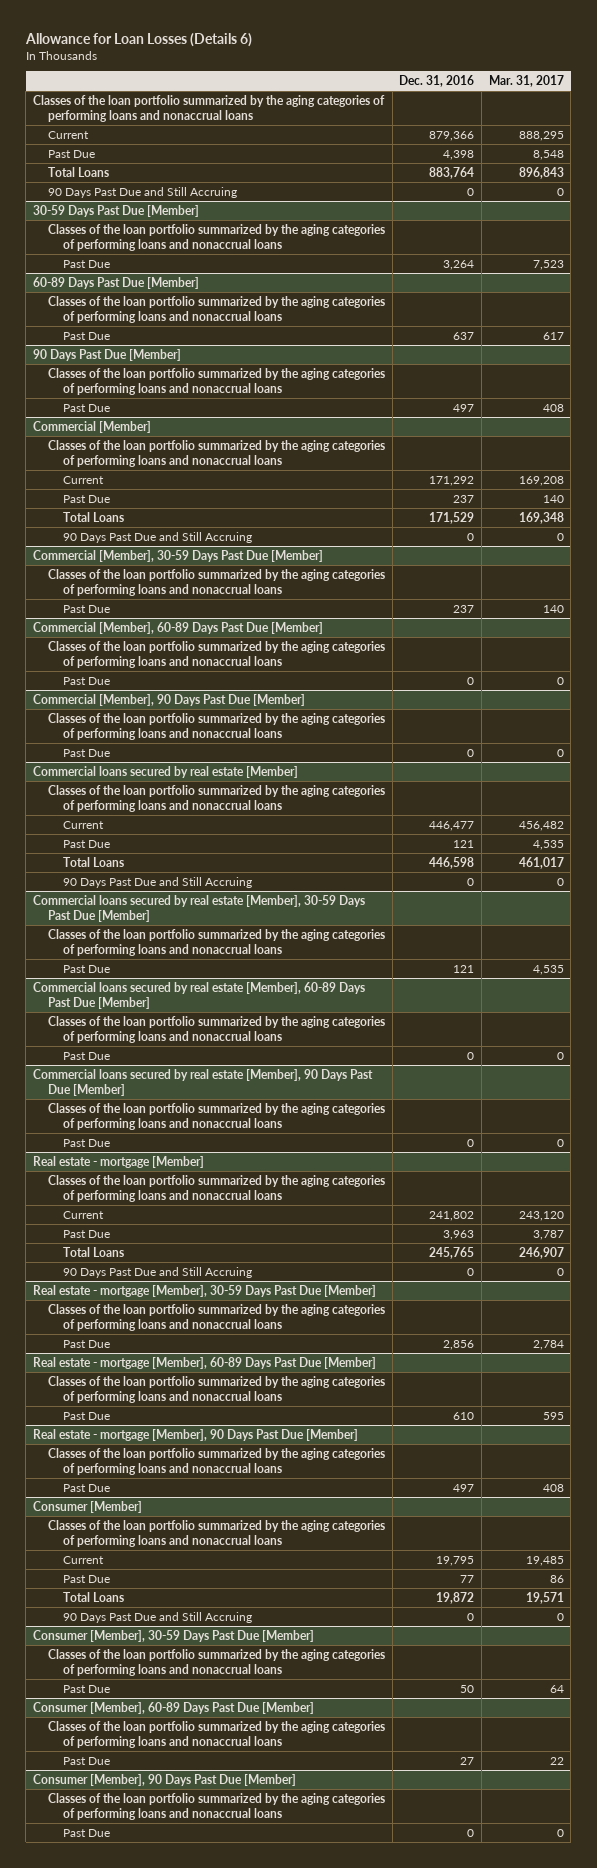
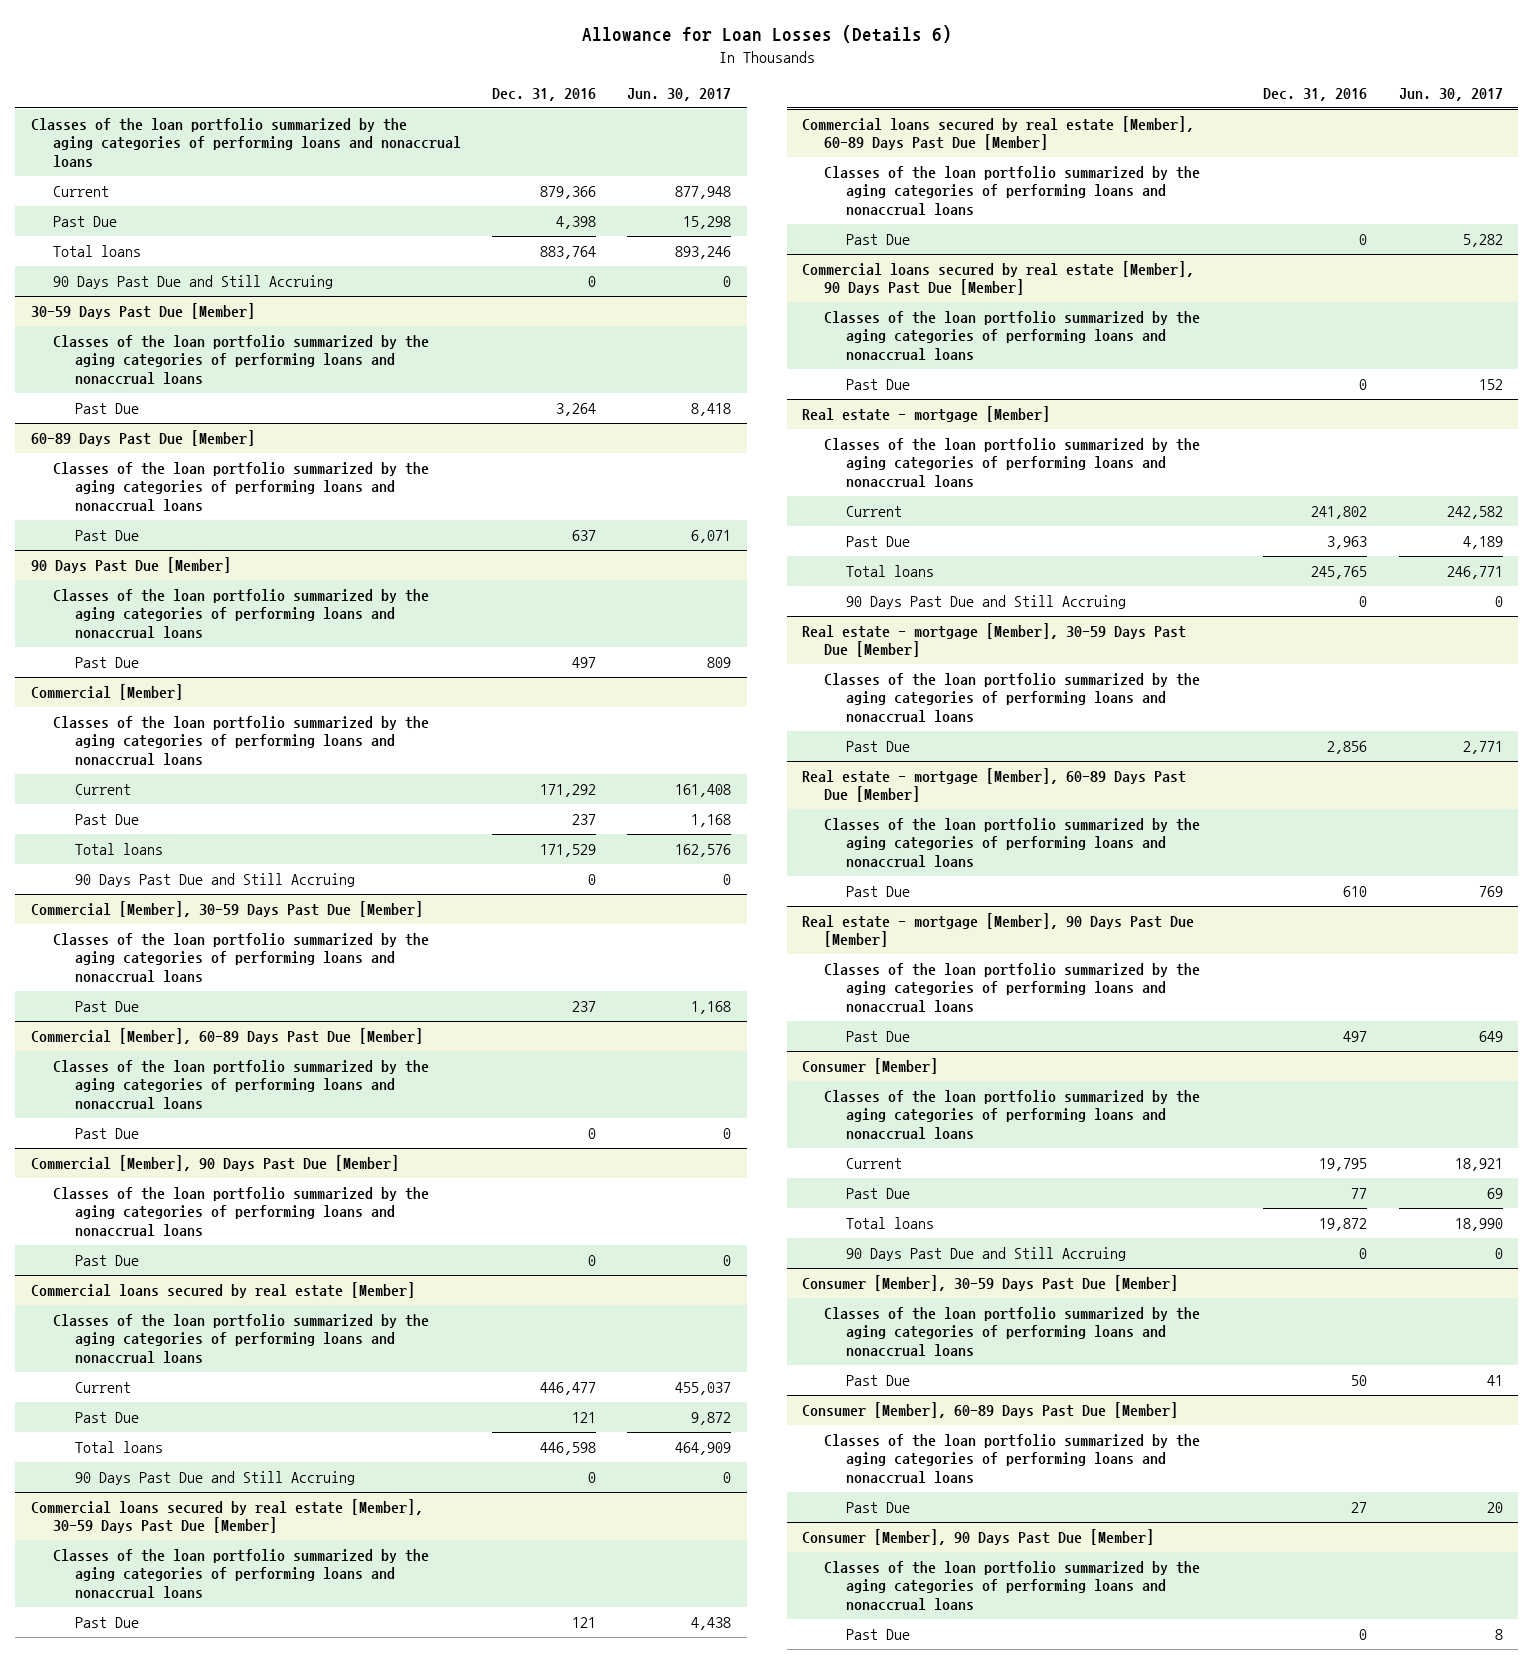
[488,75,564,88] Mar. 31, 2017 -> none
none -> [627,87,732,101] Jun. 30, 2017
[48,166,110,177] Total Loans -> [53,245,142,258] Total loans
[63,511,125,522] Total Loans -> [75,843,164,856] Total loans
[63,856,125,867] Total Loans -> [75,1441,164,1454] Total loans
[63,1246,125,1257] Total Loans -> [846,565,935,578] Total loans
[63,1591,125,1602] Total Loans -> [846,1217,935,1230] Total loans

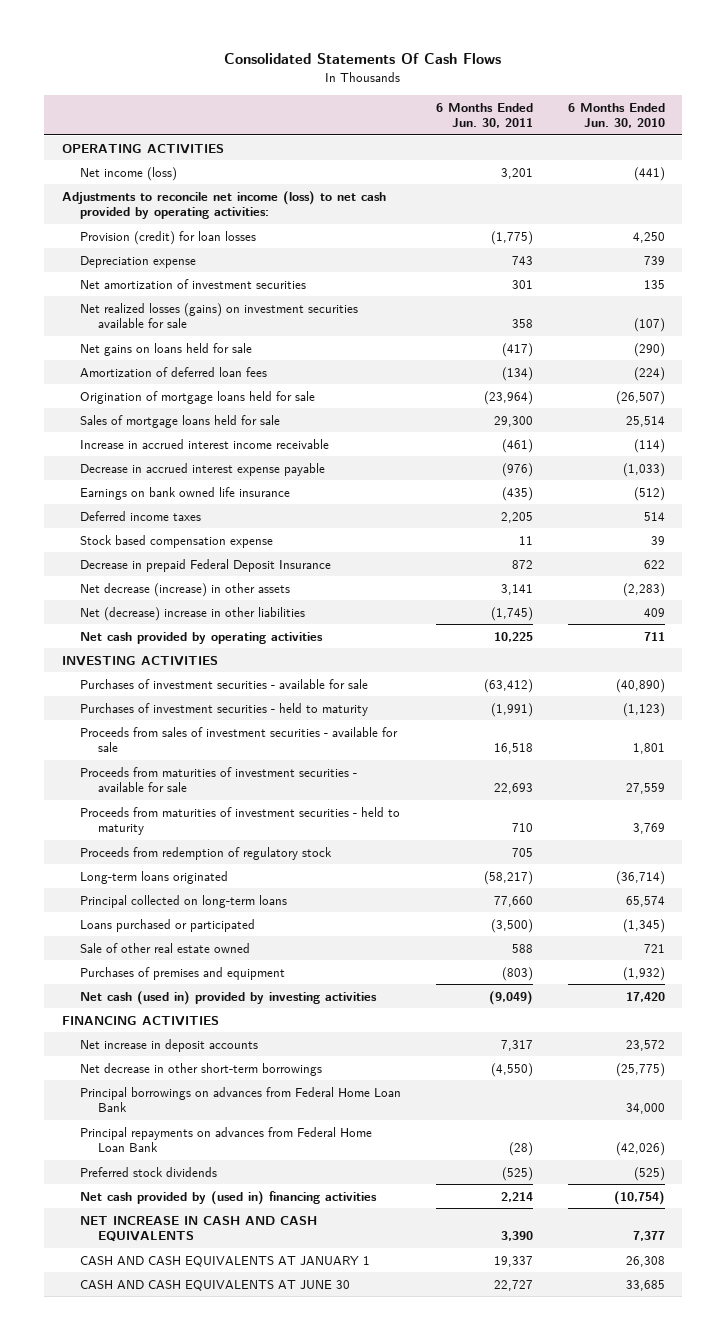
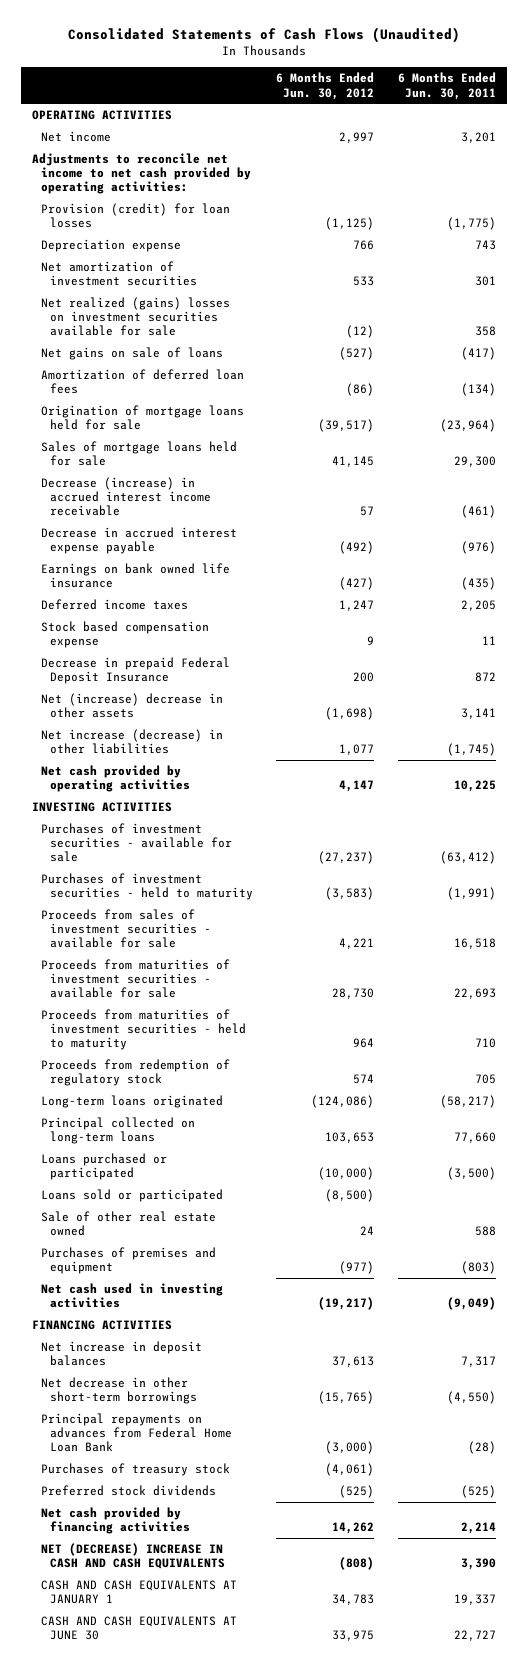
[224,53,502,65] Consolidated Statements Of Cash Flows -> [68,27,461,44] Consolidated Statements of Cash Flows (Unaudited)
[567,102,665,129] 6 Months Ended Jun. 30, 2010 -> none
none -> [276,72,375,100] 6 Months Ended Jun. 30, 2012
[79,166,177,181] Net income (loss) -> [41,131,112,143] Net income
[61,190,386,220] Adjustments to reconcile net income (loss) to net cash provided by operating activities: -> [32,153,252,195] Adjustments to reconcile net income to net cash provided by operating activities:
[79,302,358,329] Net realized losses (gains) on investment securities available for sale -> [41,297,231,337] Net realized (gains) losses on investment securities available for sale
[79,342,252,356] Net gains on loans held for sale -> [41,347,224,361] Net gains on sale of loans
[79,438,329,449] Increase in accrued interest income receivable -> [41,477,211,517] Decrease (increase) in accrued interest income receivable
[79,582,290,597] Net decrease (increase) in other assets -> [41,693,224,719] Net (increase) decrease in other assets
[79,606,305,621] Net (decrease) increase in other liabilities -> [41,729,224,755] Net increase (decrease) in other liabilities
none -> [41,1189,224,1203] Loans sold or participated
[79,990,377,1005] Net cash (used in) provided by investing activities -> [41,1283,224,1309] Net cash used in investing activities
[79,1038,258,1052] Net increase in deposit accounts -> [41,1341,203,1367] Net increase in deposit balances
[79,1086,401,1113] Principal borrowings on advances from Federal Home Loan Bank -> none
none -> [41,1463,231,1477] Purchases of treasury stock
[79,1190,377,1205] Net cash provided by (used in) financing activities -> [41,1507,190,1535] Net cash provided by financing activities
[79,1215,317,1243] NET INCREASE IN CASH AND CASH EQUIVALENTS -> [41,1543,225,1570] NET (DECREASE) INCREASE IN CASH AND CASH EQUIVALENTS

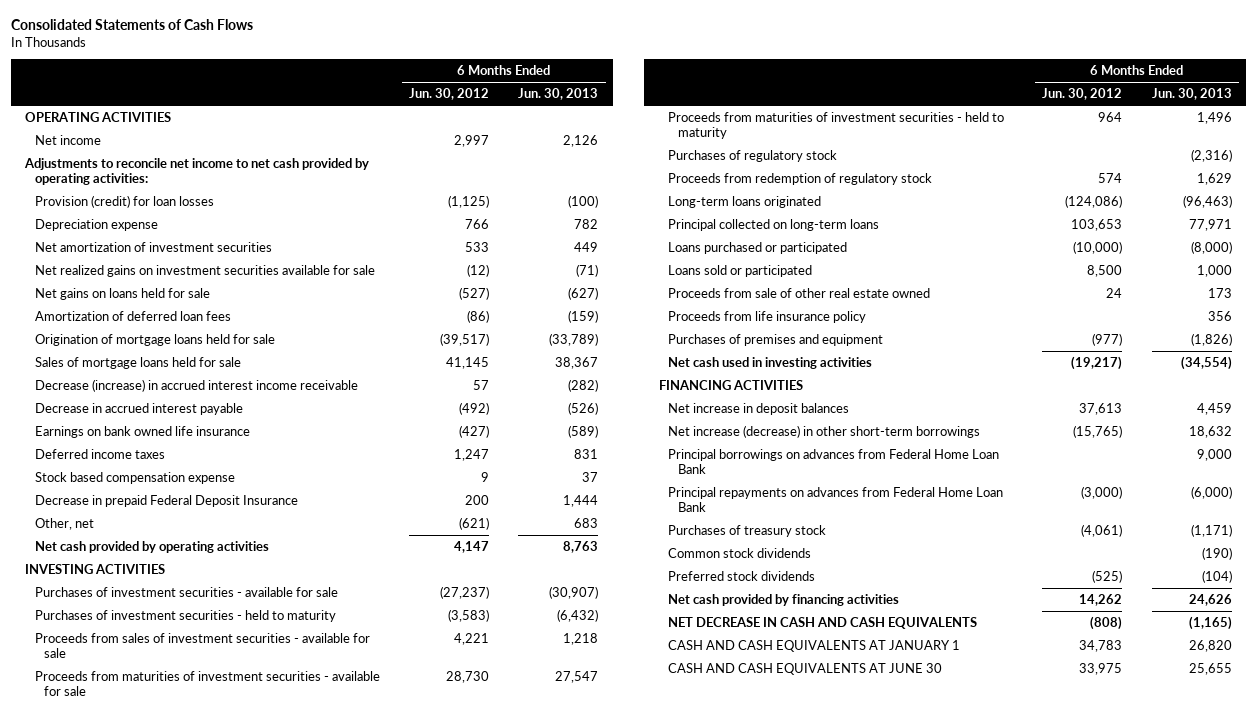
[68,27,461,44] Consolidated Statements of Cash Flows (Unaudited) -> [10,19,253,31] Consolidated Statements of Cash Flows
[397,72,496,100] 6 Months Ended Jun. 30, 2011 -> none
none -> [518,88,599,101] Jun. 30, 2013
[41,297,231,337] Net realized (gains) losses on investment securities available for sale -> [34,264,375,277] Net realized gains on investment securities available for sale
[41,347,224,361] Net gains on sale of loans -> [34,287,210,300] Net gains on loans held for sale
[41,527,238,555] Decrease in accrued interest expense payable -> [34,402,243,415] Decrease in accrued interest payable
[41,729,224,755] Net increase (decrease) in other liabilities -> none
[41,693,224,719] Net (increase) decrease in other assets -> [34,517,94,530] Other, net
[325,707,375,721] (1,698) -> [459,516,490,530] (621)
none -> [668,149,838,162] Purchases of regulatory stock
[325,1189,375,1203] (8,500) -> [1087,264,1123,277] 8,500
[41,1211,217,1237] Sale of other real estate owned -> [668,287,931,298] Proceeds from sale of other real estate owned
none -> [668,310,867,323] Proceeds from life insurance policy
[41,1377,197,1405] Net decrease in other short-term borrowings -> [668,424,981,438] Net increase (decrease) in other short-term borrowings
none -> [668,448,1000,475] Principal borrowings on advances from Federal Home Loan Bank
none -> [668,547,812,558] Common stock dividends
[41,1543,225,1570] NET (DECREASE) INCREASE IN CASH AND CASH EQUIVALENTS -> [668,616,978,629] NET DECREASE IN CASH AND CASH EQUIVALENTS

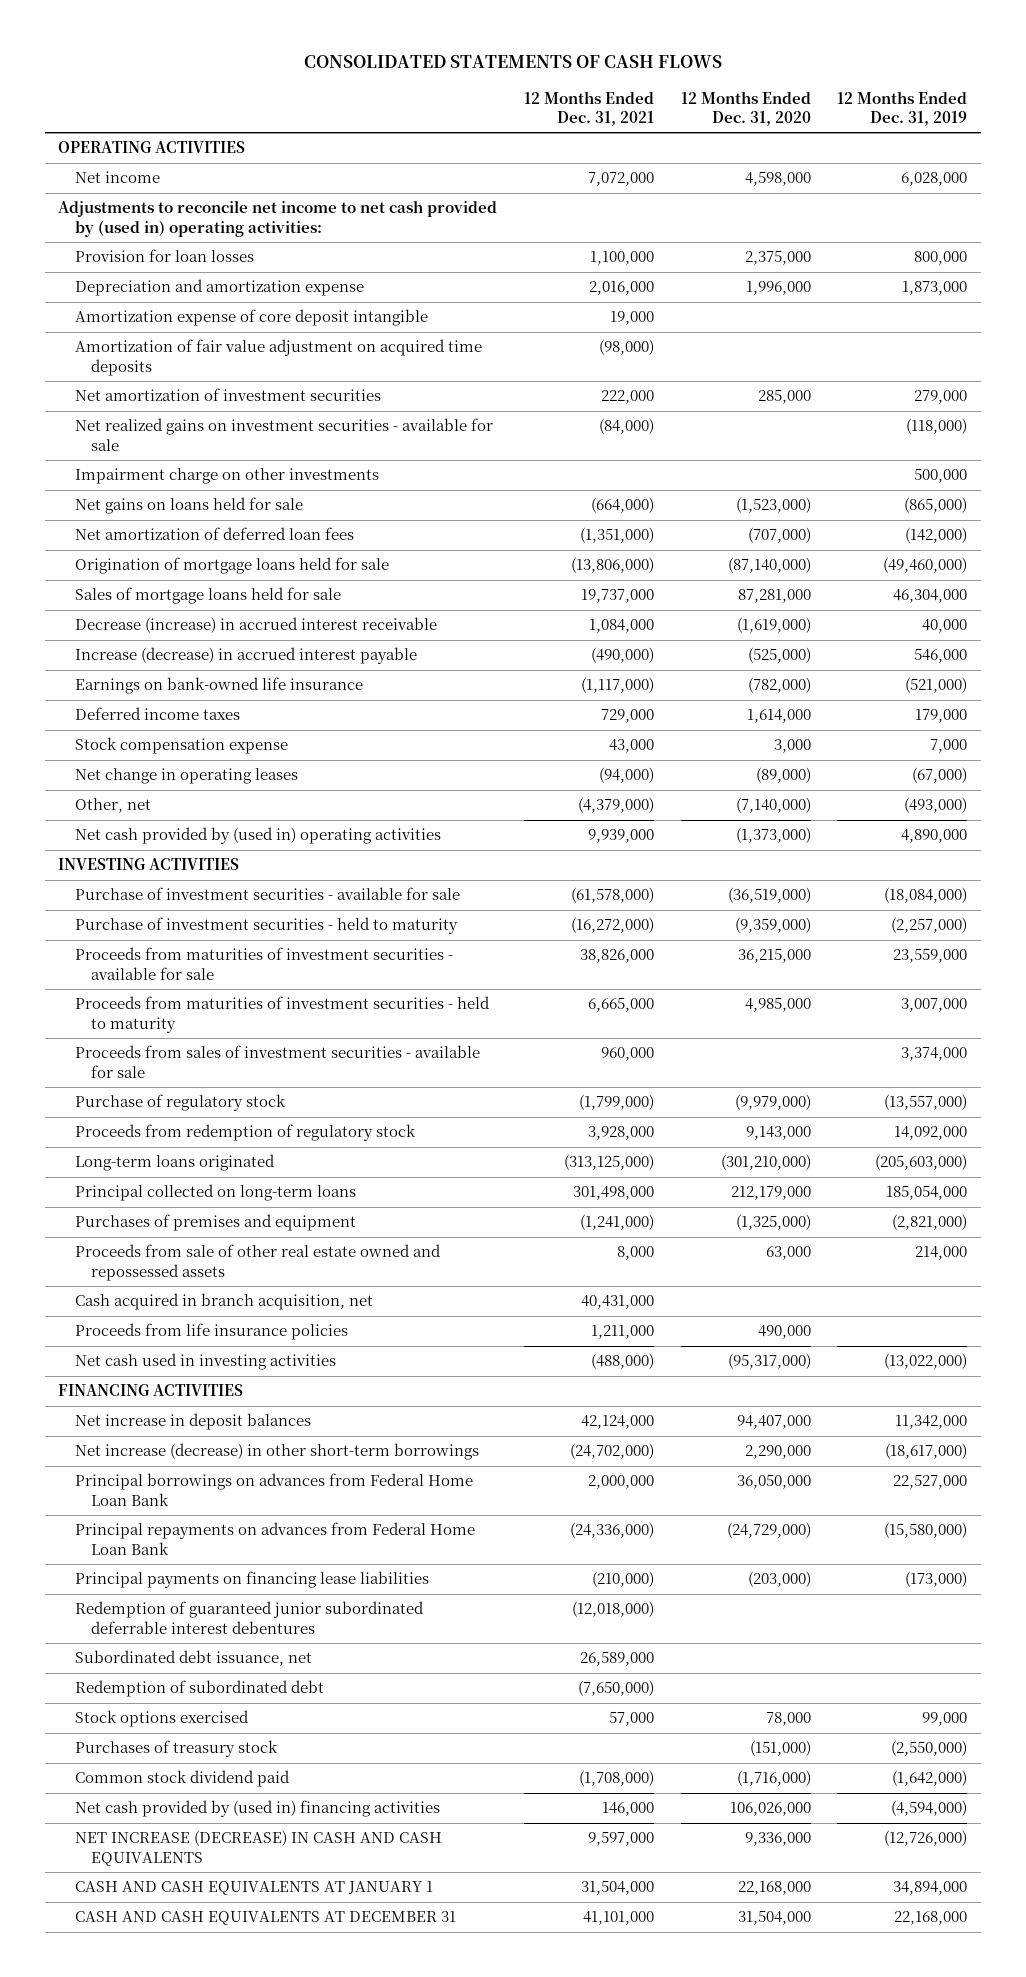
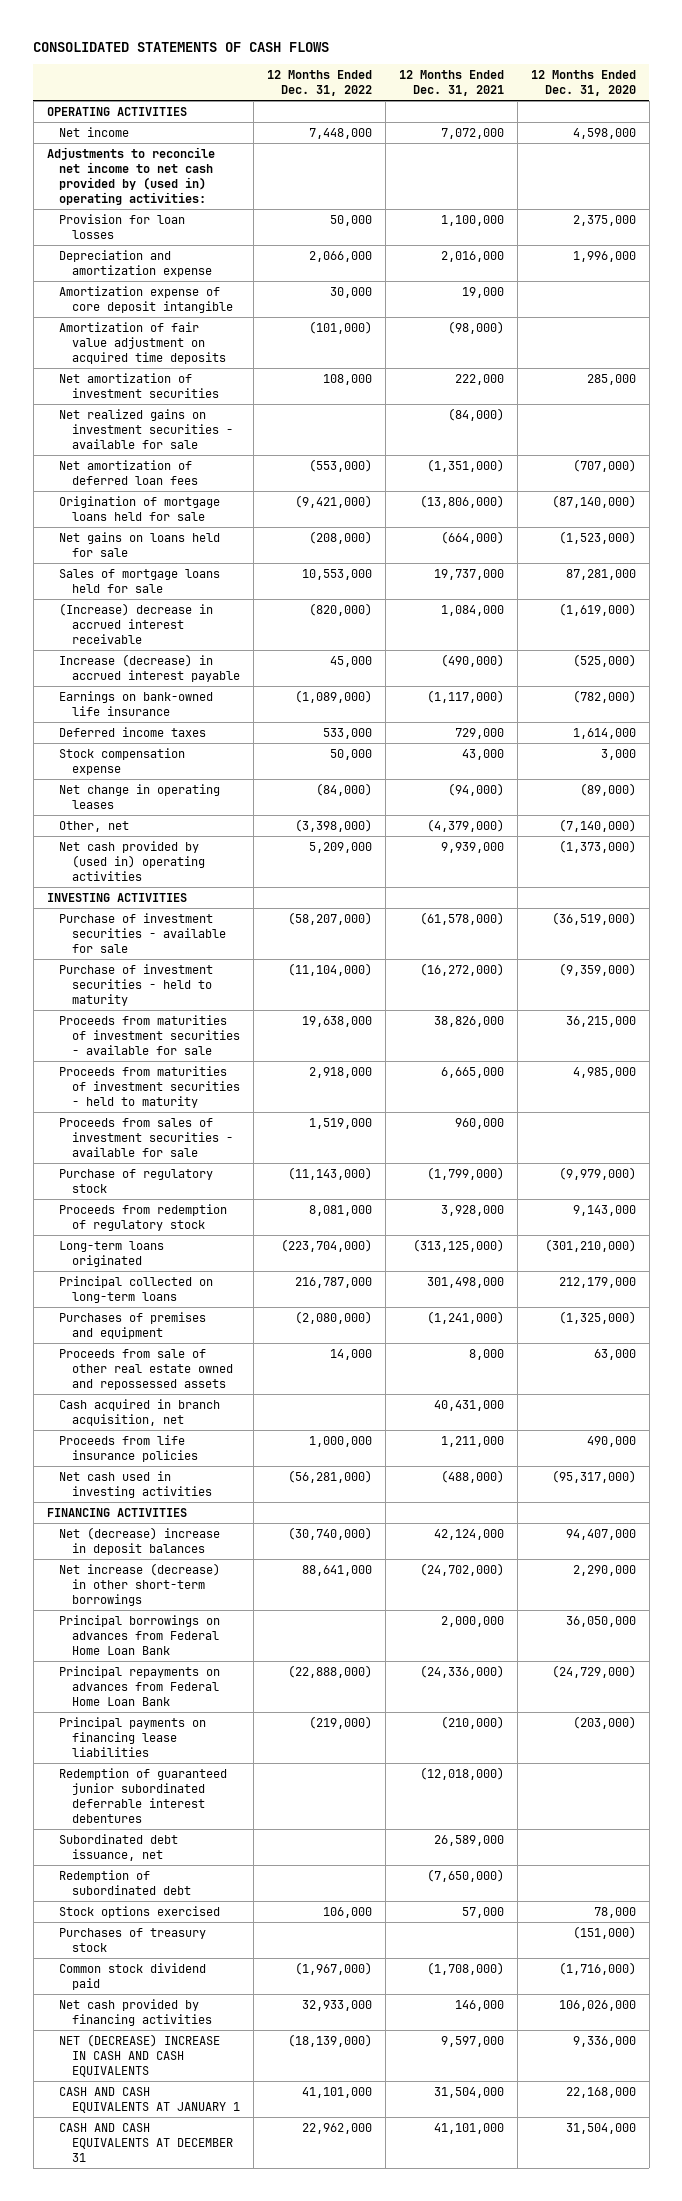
[837,90,968,126] 12 Months Ended Dec. 31, 2019 -> none
none -> [266,70,372,97] 12 Months Ended Dec. 31, 2022
[74,468,379,485] Impairment charge on other investments -> none
[74,497,303,515] Net gains on loans held for sale -> [59,531,221,557] Net gains on loans held for sale
[74,617,437,634] Decrease (increase) in accrued interest receivable -> [59,602,214,644] (Increase) decrease in accrued interest receivable
[74,1413,311,1431] Net increase in deposit balances -> [59,1526,221,1555] Net (decrease) increase in deposit balances
[74,1800,440,1818] Net cash provided by (used in) financing activities -> [59,1998,213,2026] Net cash provided by financing activities
[74,1830,442,1866] NET INCREASE (DECREASE) IN CASH AND CASH EQUIVALENTS -> [59,2033,221,2077] NET (DECREASE) INCREASE IN CASH AND CASH EQUIVALENTS

